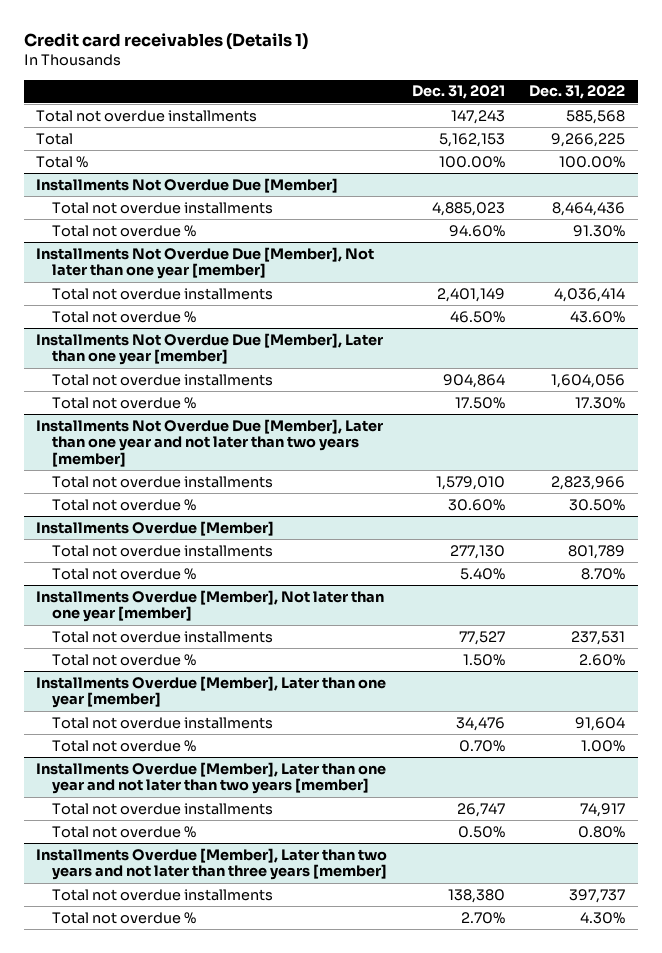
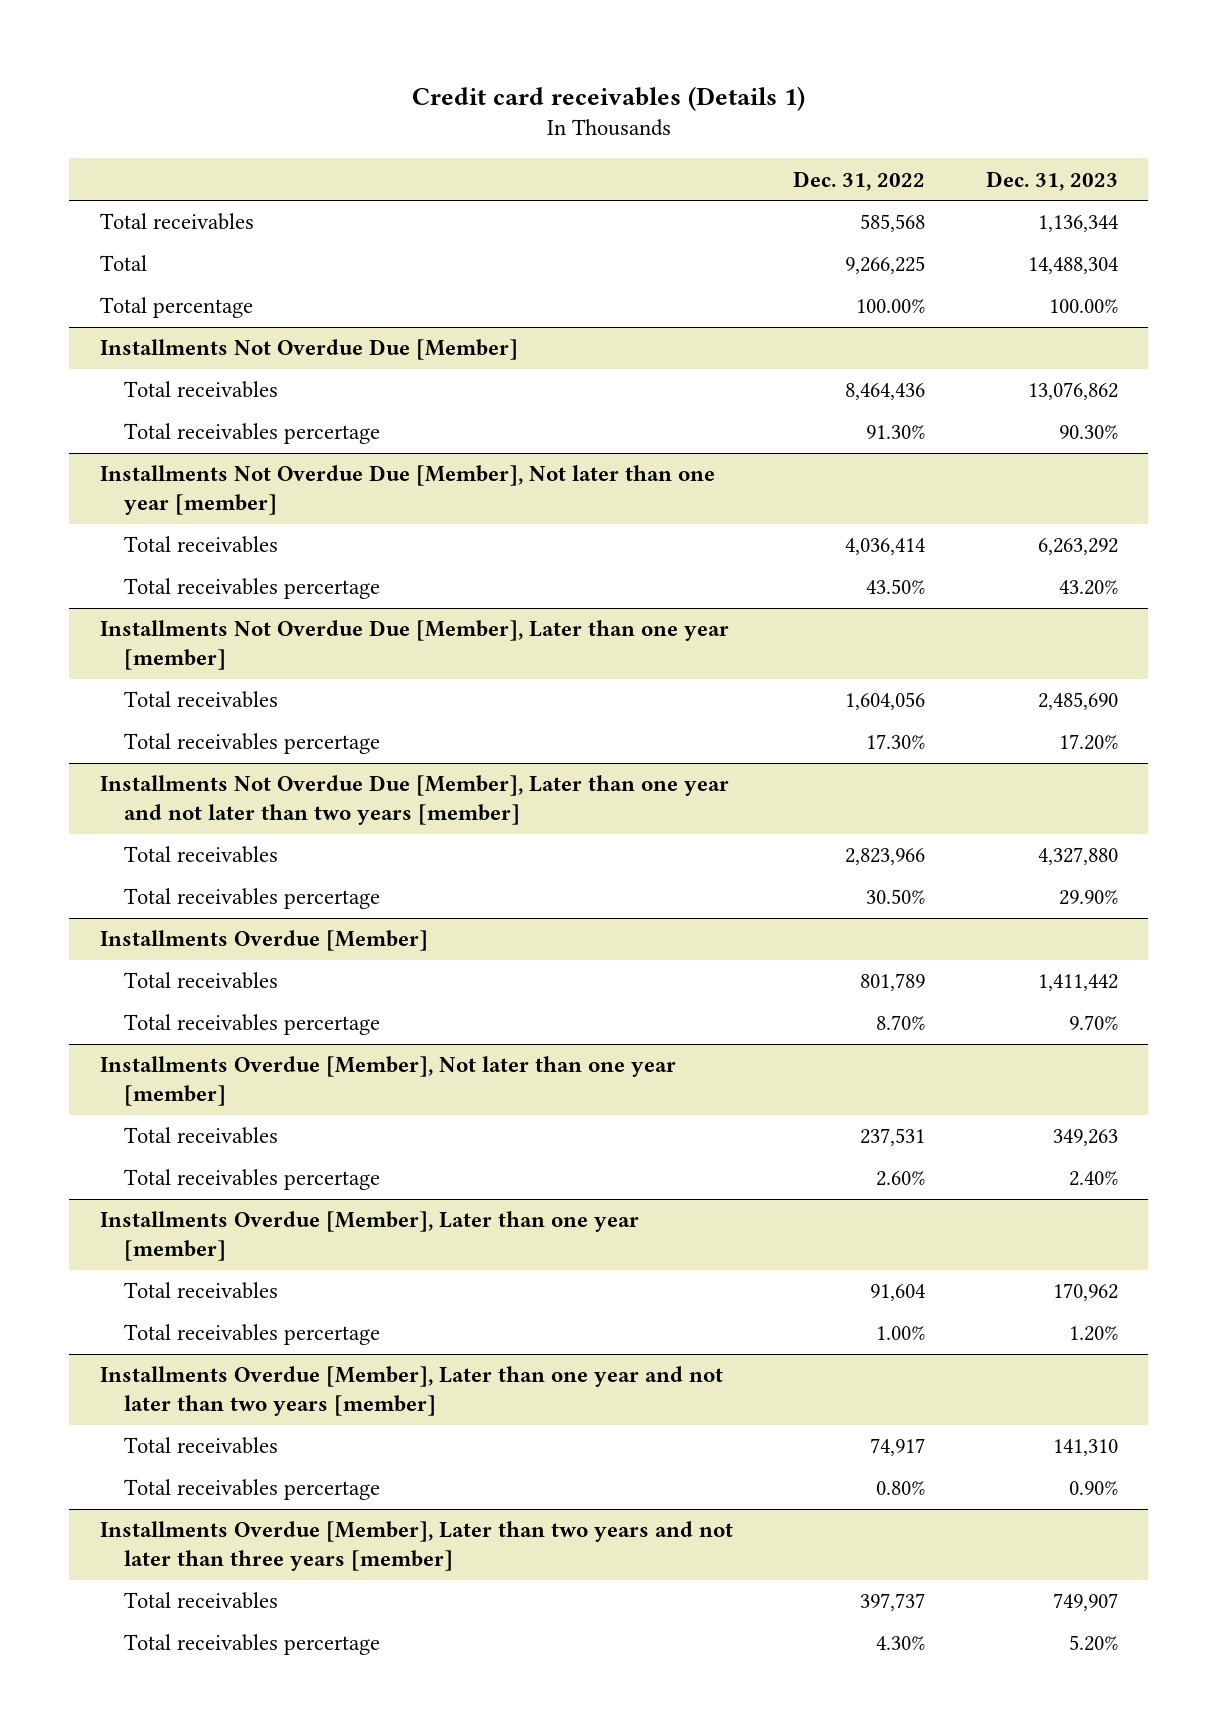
[411,85,505,100] Dec. 31, 2021 -> none
none -> [985,170,1118,191] Dec. 31, 2023
[36,109,258,122] Total not overdue installments -> [99,213,254,231] Total receivables
[36,155,89,168] Total % -> [99,297,253,319] Total percentage
[51,201,273,214] Total not overdue installments -> [123,381,278,399] Total receivables
[51,224,196,237] Total not overdue % -> [123,423,380,445] Total receivables percertage
[51,287,273,300] Total not overdue installments -> [123,536,278,554] Total receivables
[51,310,196,323] Total not overdue % -> [123,578,380,600] Total receivables percertage
[570,310,626,323] 43.60% -> [866,579,926,595] 43.50%
[51,373,273,386] Total not overdue installments -> [123,691,278,709] Total receivables
[51,396,196,409] Total not overdue % -> [123,733,380,755] Total receivables percertage
[51,475,273,488] Total not overdue installments -> [123,846,278,864] Total receivables
[51,498,196,511] Total not overdue % -> [123,888,380,910] Total receivables percertage
[51,544,273,557] Total not overdue installments -> [123,972,278,990] Total receivables
[51,567,196,580] Total not overdue % -> [123,1014,380,1036] Total receivables percertage
[51,630,273,643] Total not overdue installments -> [123,1127,278,1145] Total receivables
[51,653,196,666] Total not overdue % -> [123,1169,380,1191] Total receivables percertage
[51,716,273,729] Total not overdue installments -> [123,1282,278,1300] Total receivables
[51,739,196,752] Total not overdue % -> [123,1324,380,1346] Total receivables percertage
[51,802,273,815] Total not overdue installments -> [123,1437,278,1455] Total receivables
[51,825,196,838] Total not overdue % -> [123,1479,380,1501] Total receivables percertage
[51,888,273,901] Total not overdue installments -> [123,1592,278,1610] Total receivables
[51,911,196,924] Total not overdue % -> [123,1634,380,1656] Total receivables percertage

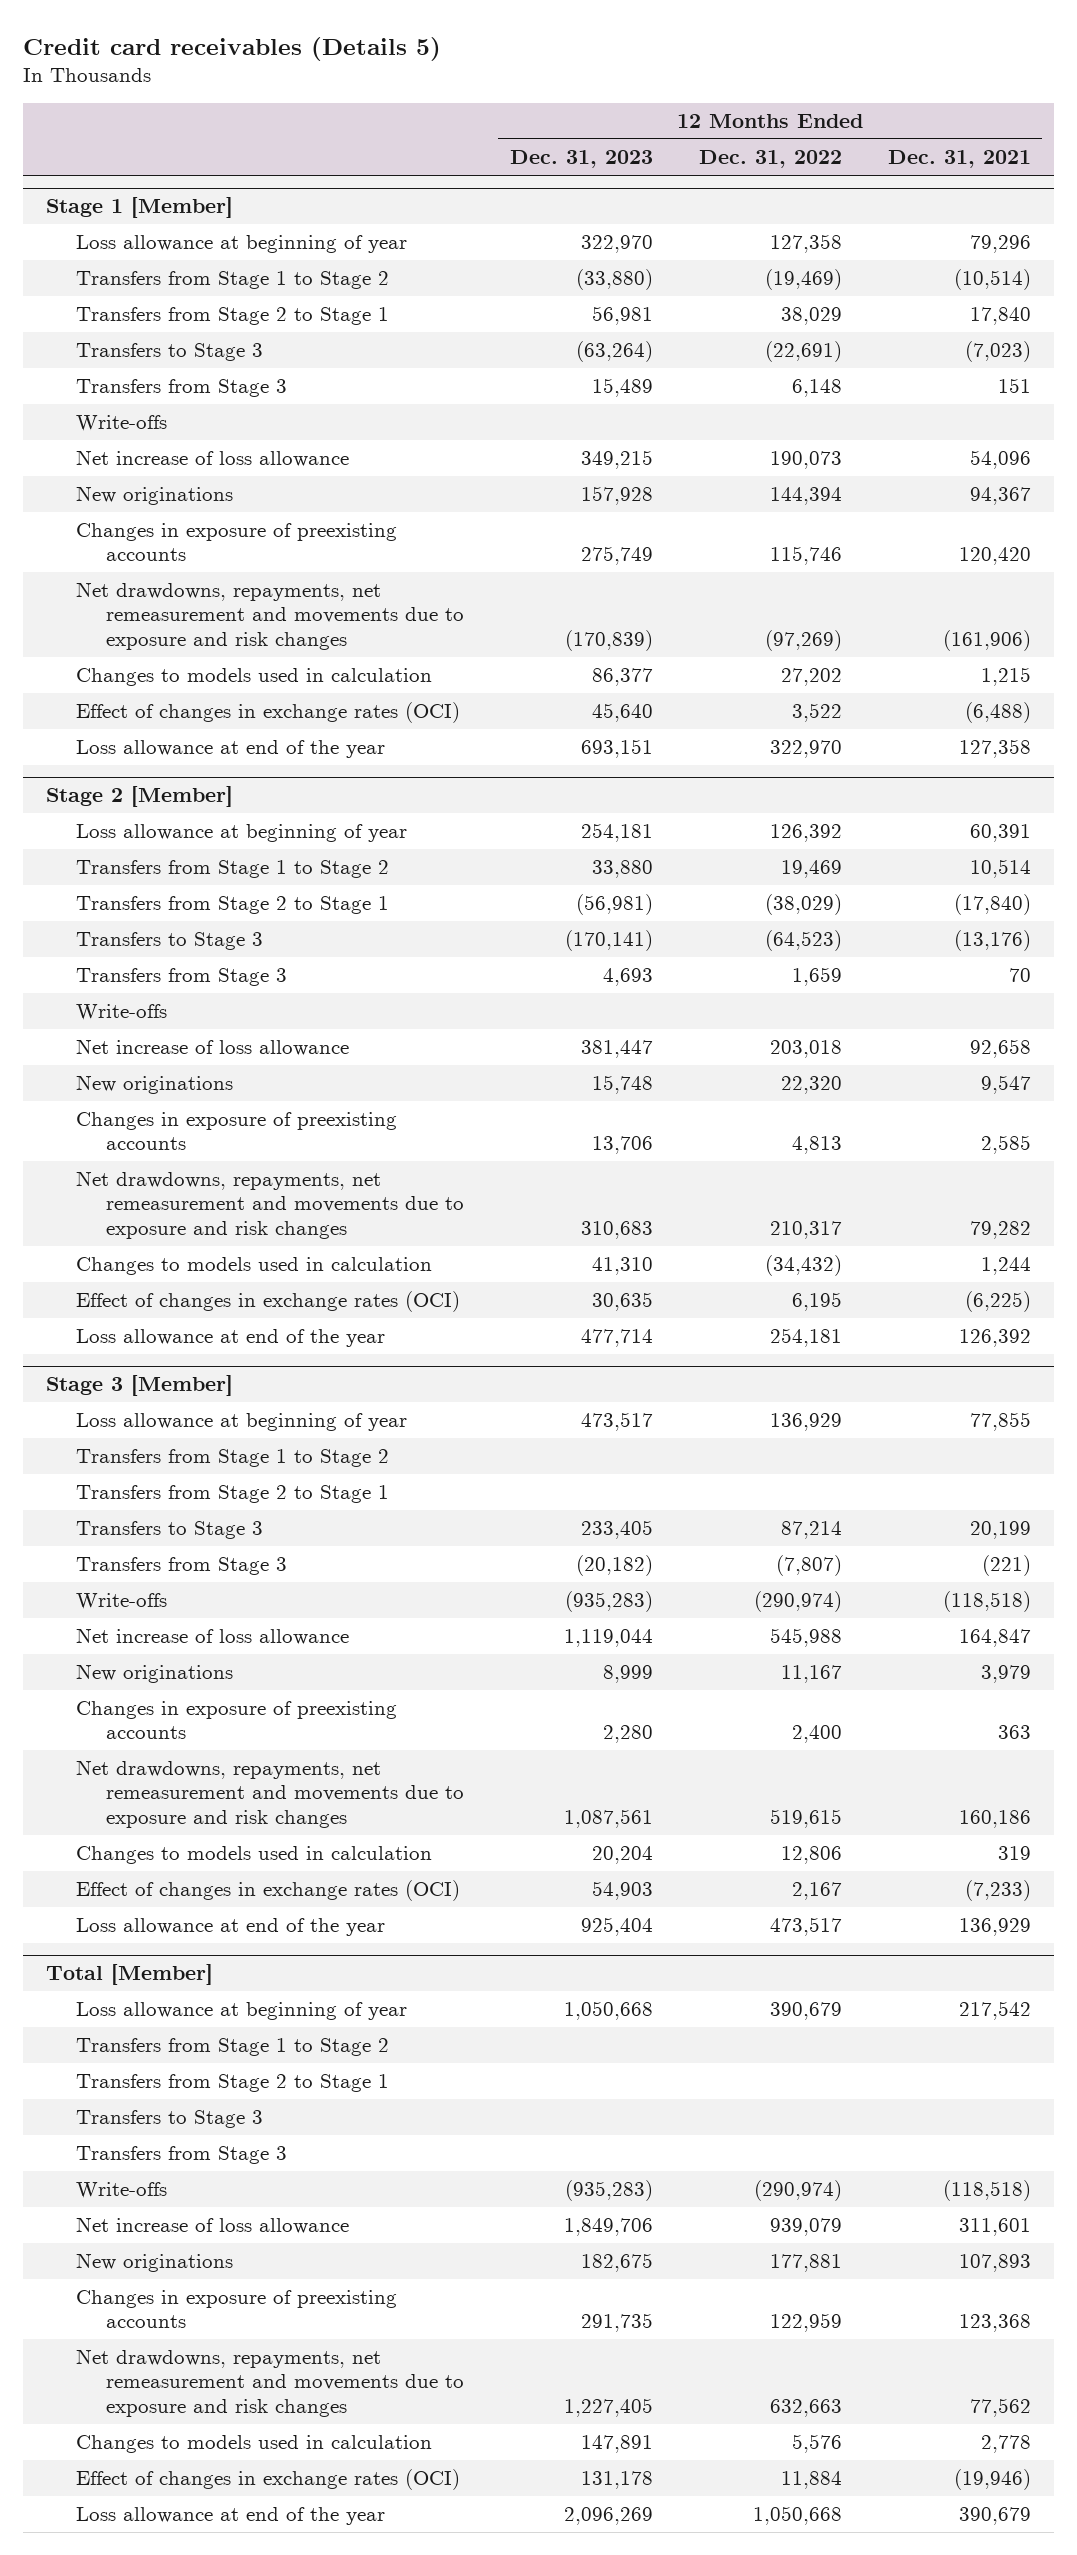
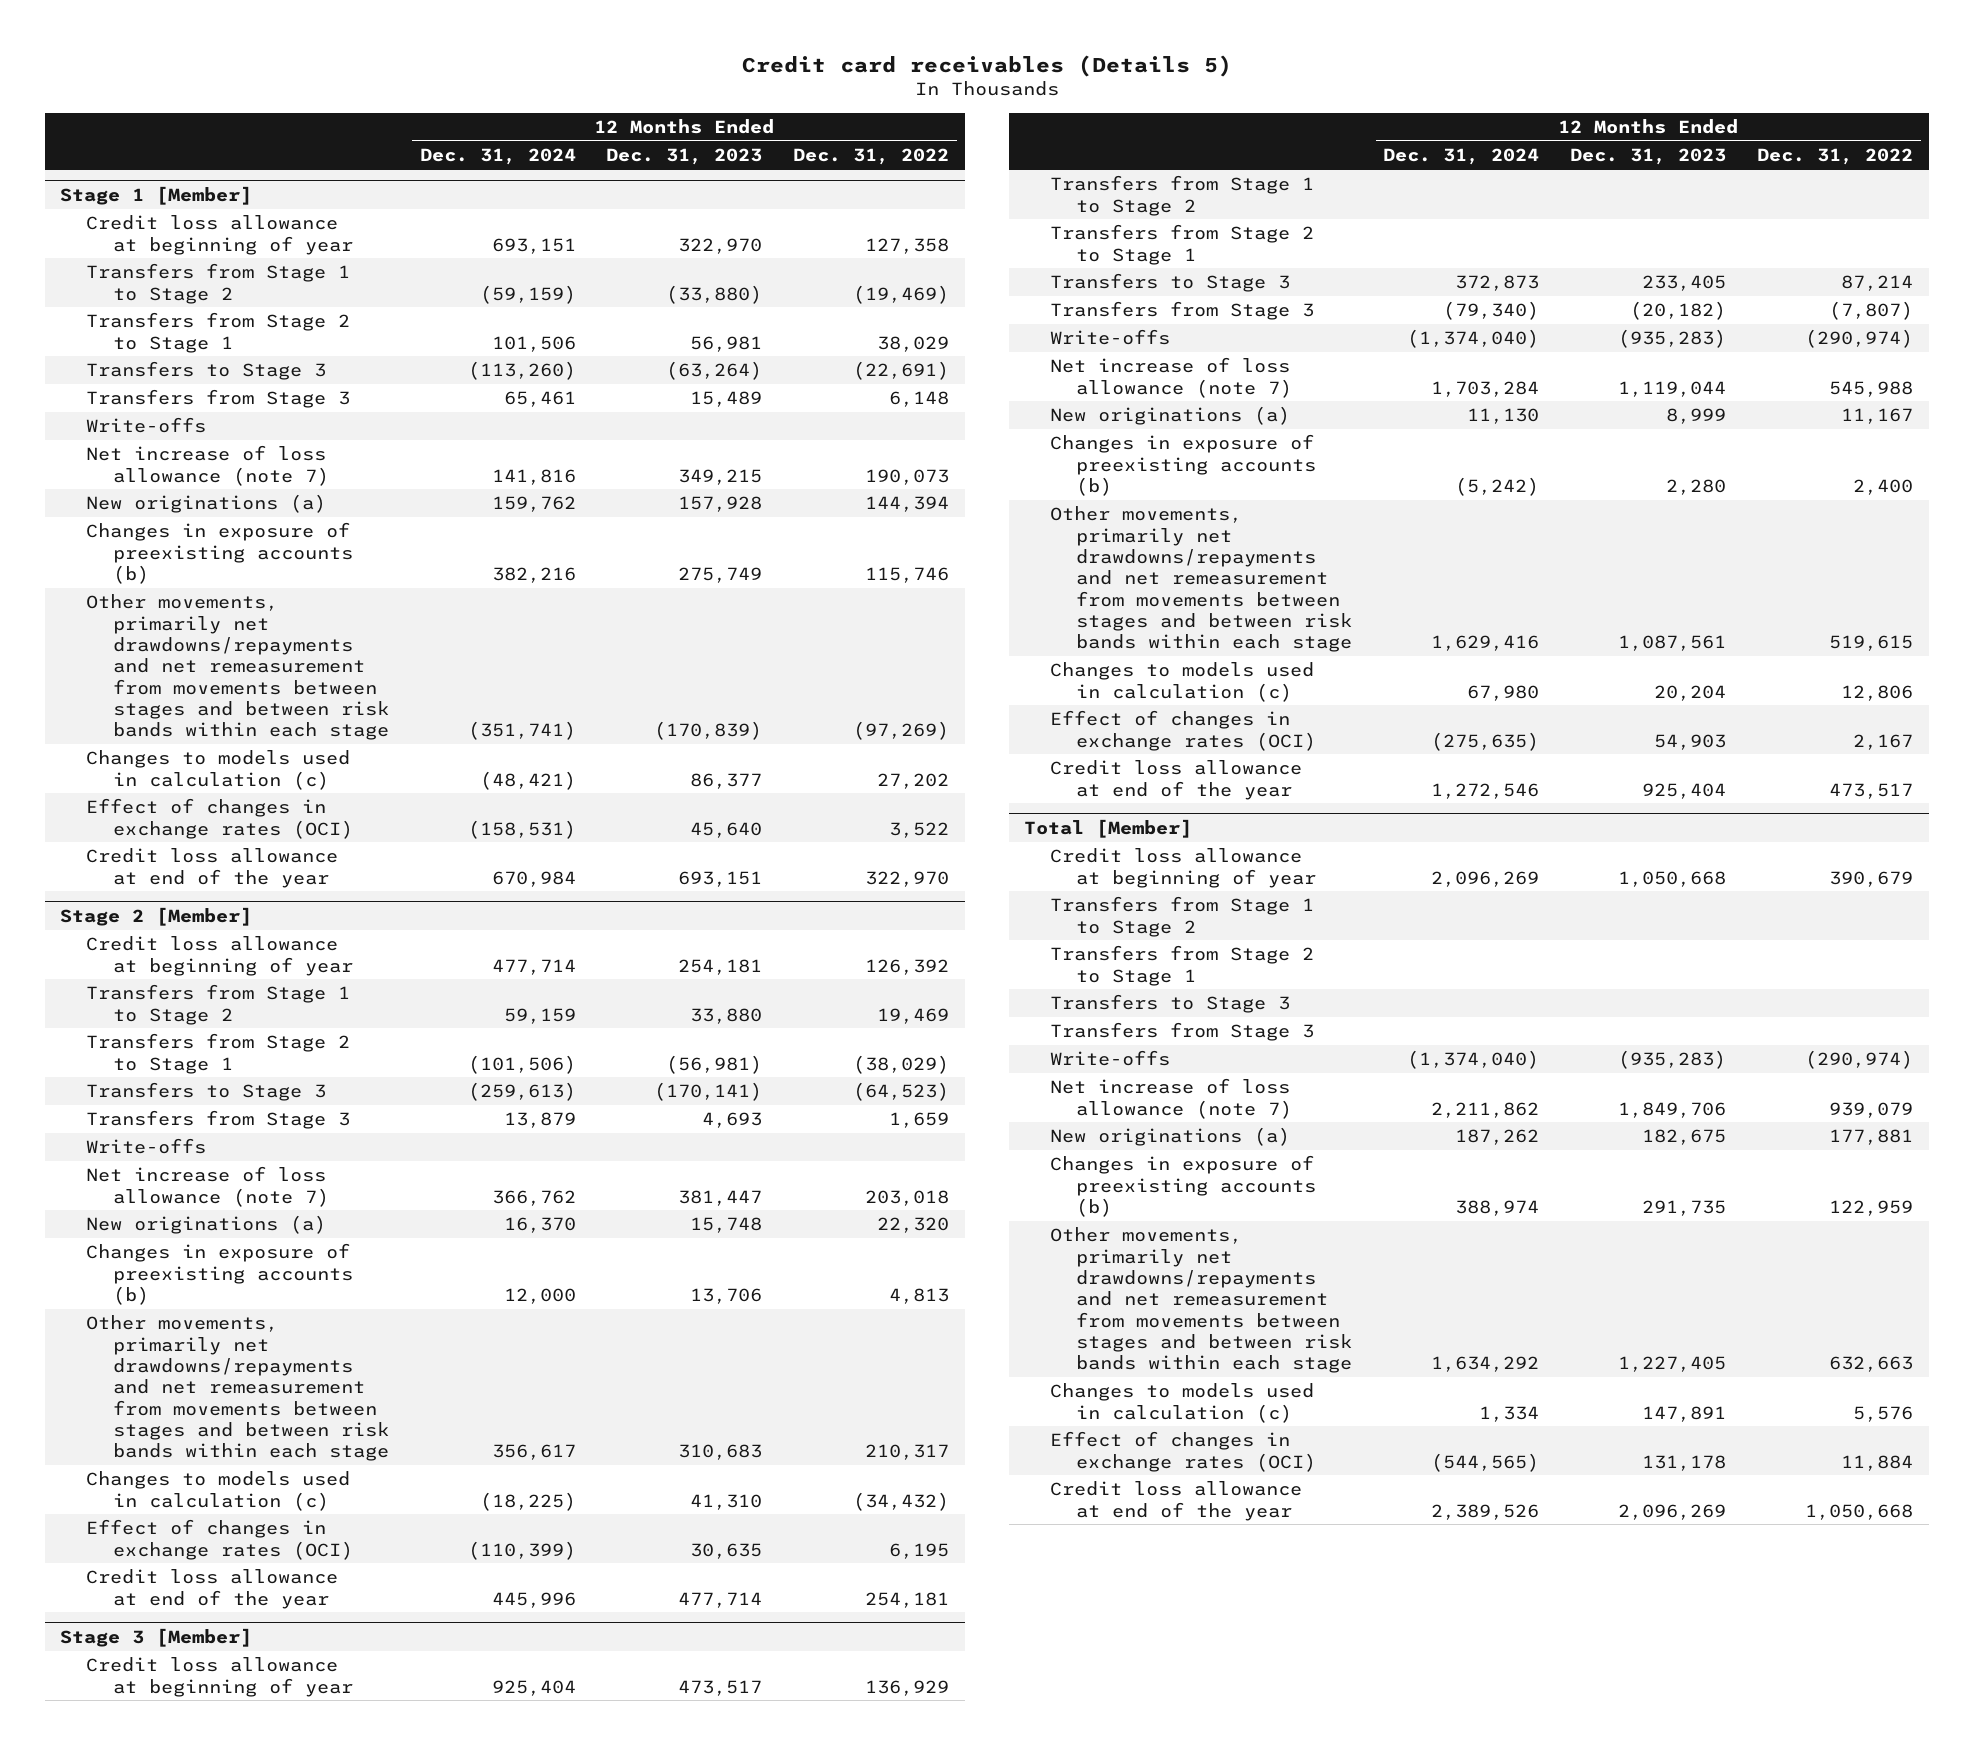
[887,150,1031,169] Dec. 31, 2021 -> none
none -> [419,148,576,166] Dec. 31, 2024
[76,235,408,254] Loss allowance at beginning of year -> [86,215,353,255] Credit loss allowance at beginning of year
[76,450,350,468] Net increase of loss allowance -> [86,445,329,486] Net increase of loss allowance (note 7)
[76,486,234,506] New originations -> [86,494,327,514] New originations (a)
[76,523,398,562] Changes in exposure of preexisting accounts -> [86,522,353,584] Changes in exposure of preexisting accounts (b)
[76,582,464,650] Net drawdowns, repayments, net remeasurement and movements due to exposure and risk changes -> [86,594,389,741] Other movements, primarily net drawdowns/repayments and net remeasurement from movements between stages and between risk bands within each stage
[76,668,433,687] Changes to models used in calculation -> [86,750,351,790] Changes to models used in calculation (c)
[76,740,386,759] Loss allowance at end of the year -> [86,848,339,888] Credit loss allowance at end of the year
[76,824,408,843] Loss allowance at beginning of year -> [86,936,353,976] Credit loss allowance at beginning of year
[76,1039,350,1057] Net increase of loss allowance -> [86,1166,329,1207] Net increase of loss allowance (note 7)
[76,1075,234,1095] New originations -> [86,1215,327,1235] New originations (a)
[76,1112,398,1151] Changes in exposure of preexisting accounts -> [86,1243,353,1305] Changes in exposure of preexisting accounts (b)
[76,1171,464,1239] Net drawdowns, repayments, net remeasurement and movements due to exposure and risk changes -> [86,1315,389,1462] Other movements, primarily net drawdowns/repayments and net remeasurement from movements between stages and between risk bands within each stage
[76,1257,433,1276] Changes to models used in calculation -> [86,1471,351,1511] Changes to models used in calculation (c)
[76,1329,386,1348] Loss allowance at end of the year -> [86,1569,339,1609] Credit loss allowance at end of the year
[76,1413,408,1432] Loss allowance at beginning of year -> [86,1657,353,1697] Credit loss allowance at beginning of year
[76,1628,350,1646] Net increase of loss allowance -> [1050,357,1293,398] Net increase of loss allowance (note 7)
[76,1664,234,1684] New originations -> [1050,406,1291,426] New originations (a)
[76,1701,398,1740] Changes in exposure of preexisting accounts -> [1050,434,1317,496] Changes in exposure of preexisting accounts (b)
[76,1760,464,1828] Net drawdowns, repayments, net remeasurement and movements due to exposure and risk changes -> [1050,506,1353,653] Other movements, primarily net drawdowns/repayments and net remeasurement from movements between stages and between risk bands within each stage
[76,1846,433,1865] Changes to models used in calculation -> [1050,662,1315,702] Changes to models used in calculation (c)
[76,1918,386,1937] Loss allowance at end of the year -> [1050,760,1303,800] Credit loss allowance at end of the year
[76,2002,408,2021] Loss allowance at beginning of year -> [1050,848,1317,888] Credit loss allowance at beginning of year
[76,2217,350,2235] Net increase of loss allowance -> [1050,1078,1293,1119] Net increase of loss allowance (note 7)
[76,2253,234,2273] New originations -> [1050,1127,1291,1147] New originations (a)
[76,2290,398,2329] Changes in exposure of preexisting accounts -> [1050,1155,1317,1217] Changes in exposure of preexisting accounts (b)
[76,2349,464,2417] Net drawdowns, repayments, net remeasurement and movements due to exposure and risk changes -> [1050,1227,1353,1374] Other movements, primarily net drawdowns/repayments and net remeasurement from movements between stages and between risk bands within each stage
[76,2435,433,2454] Changes to models used in calculation -> [1050,1383,1315,1423] Changes to models used in calculation (c)
[76,2507,386,2526] Loss allowance at end of the year -> [1050,1481,1303,1521] Credit loss allowance at end of the year

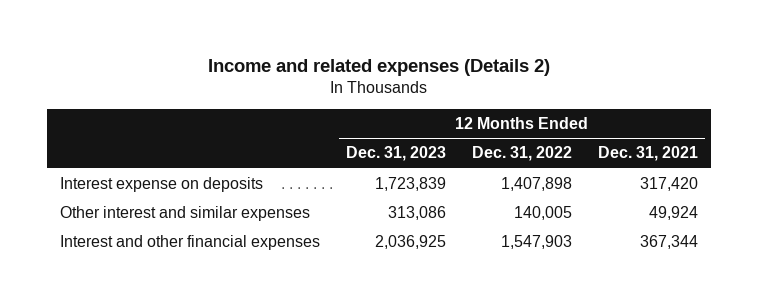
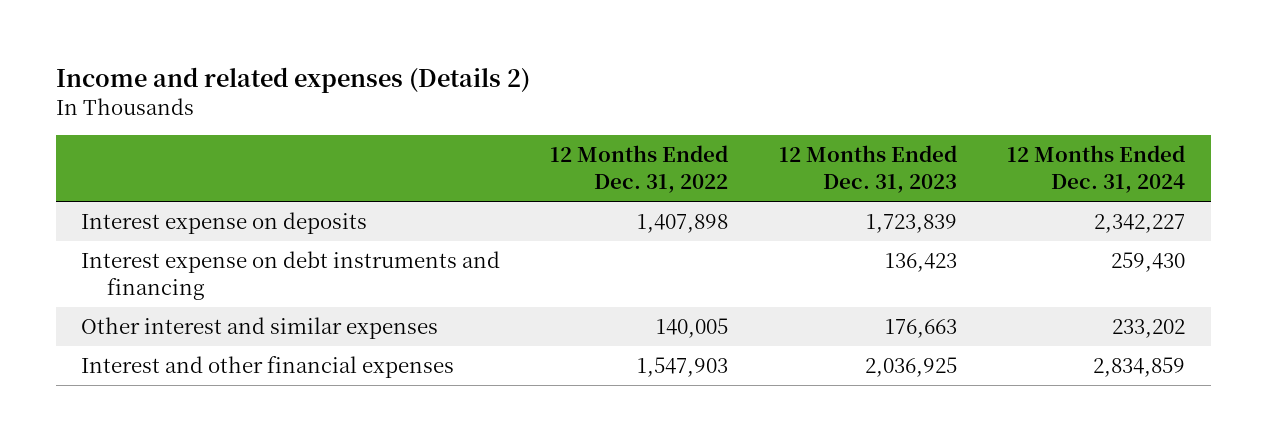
[598,146,699,162] Dec. 31, 2021 -> none
none -> [1007,145,1186,193] 12 Months Ended Dec. 31, 2024
none -> [80,251,500,300] Interest expense on debt instruments and financing
[387,206,446,221] 313,086 -> [884,319,957,339] 176,663

